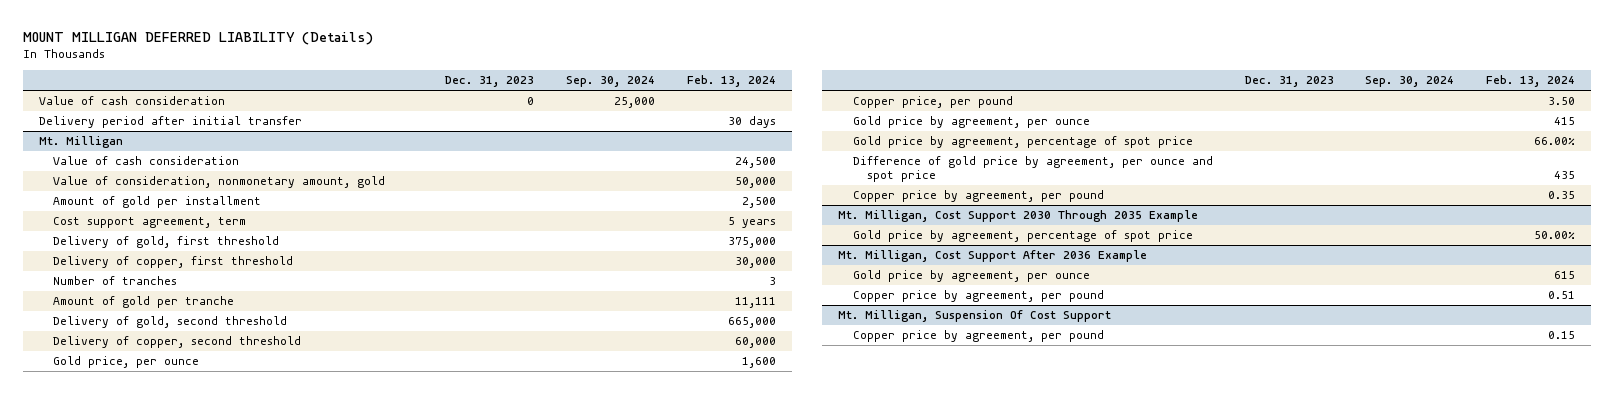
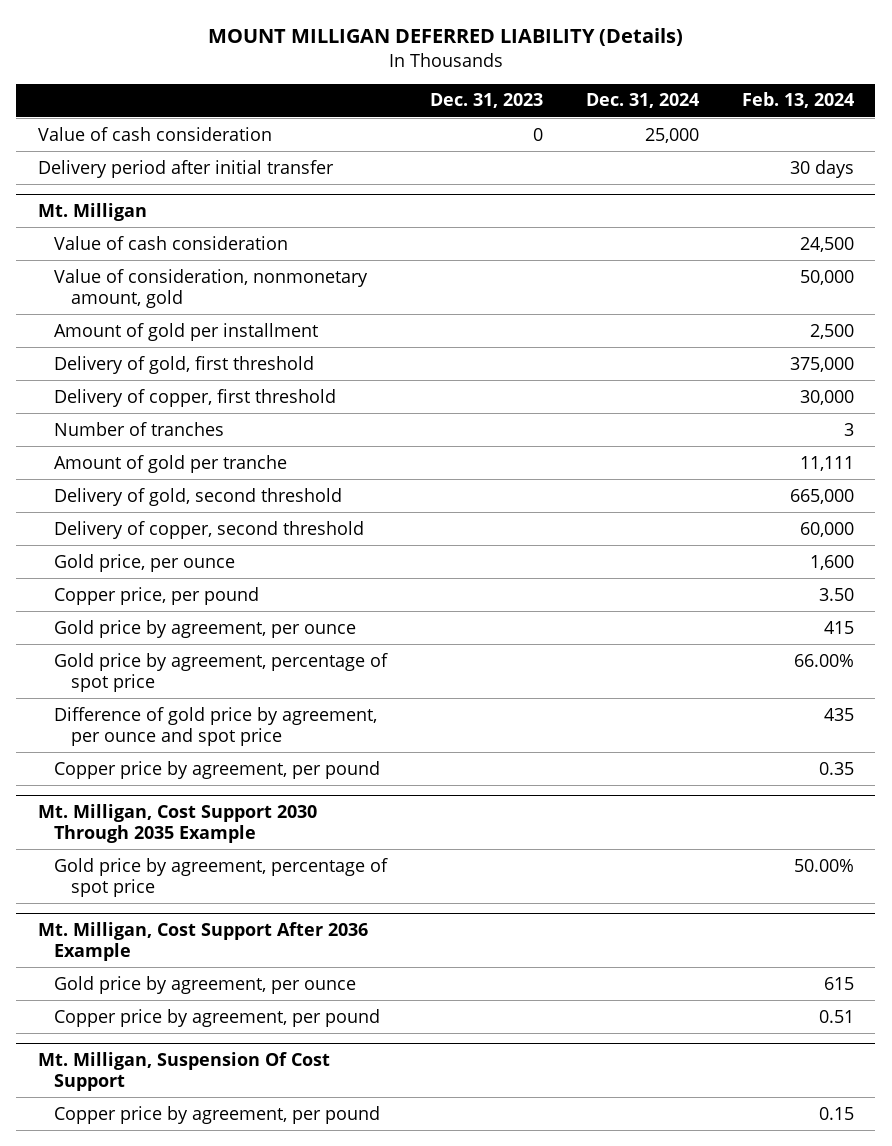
[566,76,656,88] Sep. 30, 2024 -> none
none -> [585,93,699,109] Dec. 31, 2024
[53,217,247,229] Cost support agreement, term -> none

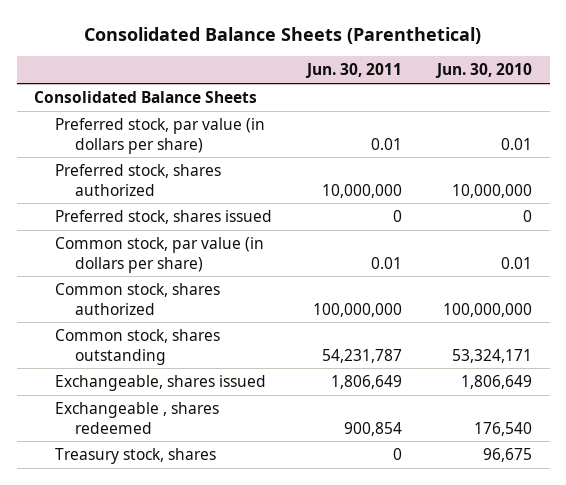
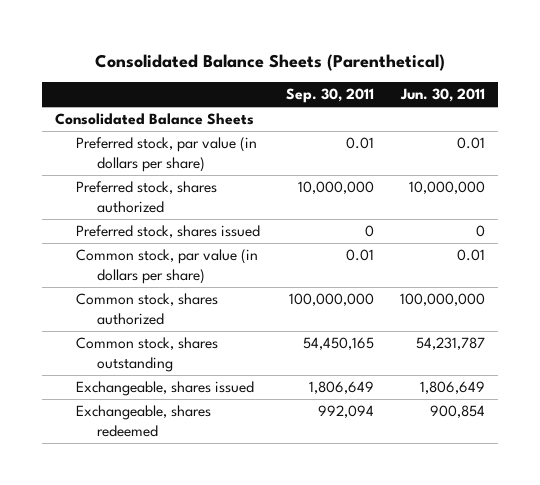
[435,63,533,79] Jun. 30, 2010 -> none
none -> [285,88,374,104] Sep. 30, 2011
[54,447,216,464] Treasury stock, shares -> none
[54,401,219,434] Exchangeable , shares redeemed -> [76,405,212,437] Exchangeable, shares redeemed

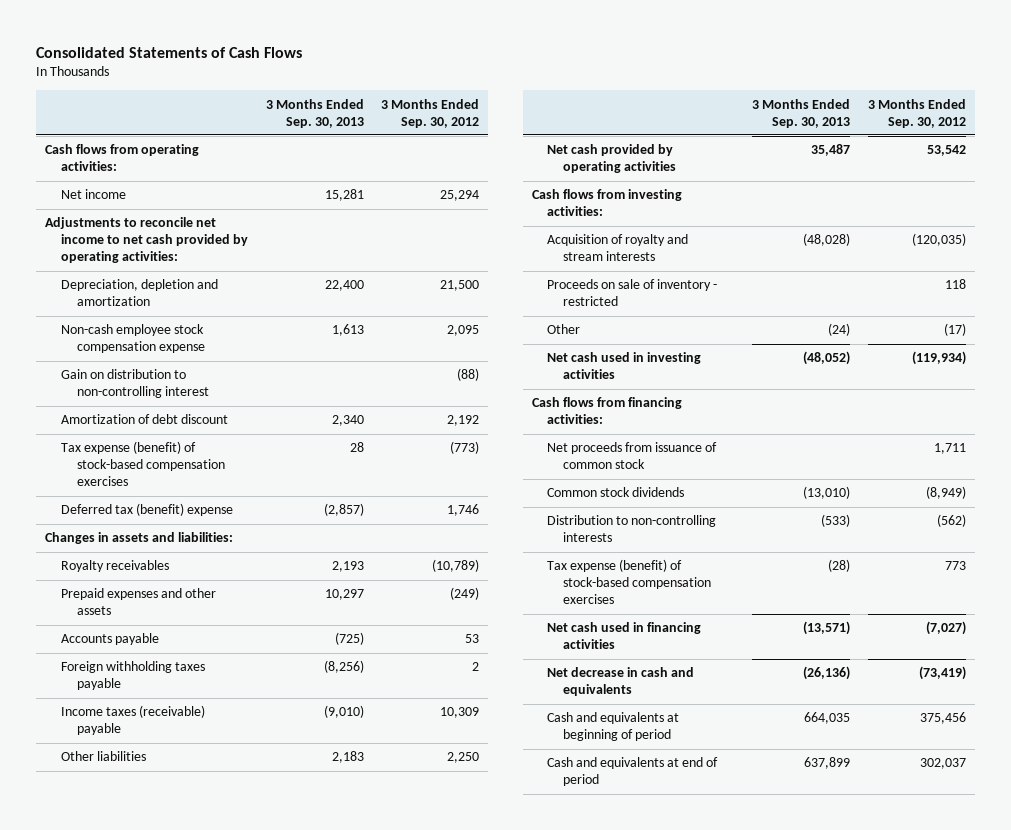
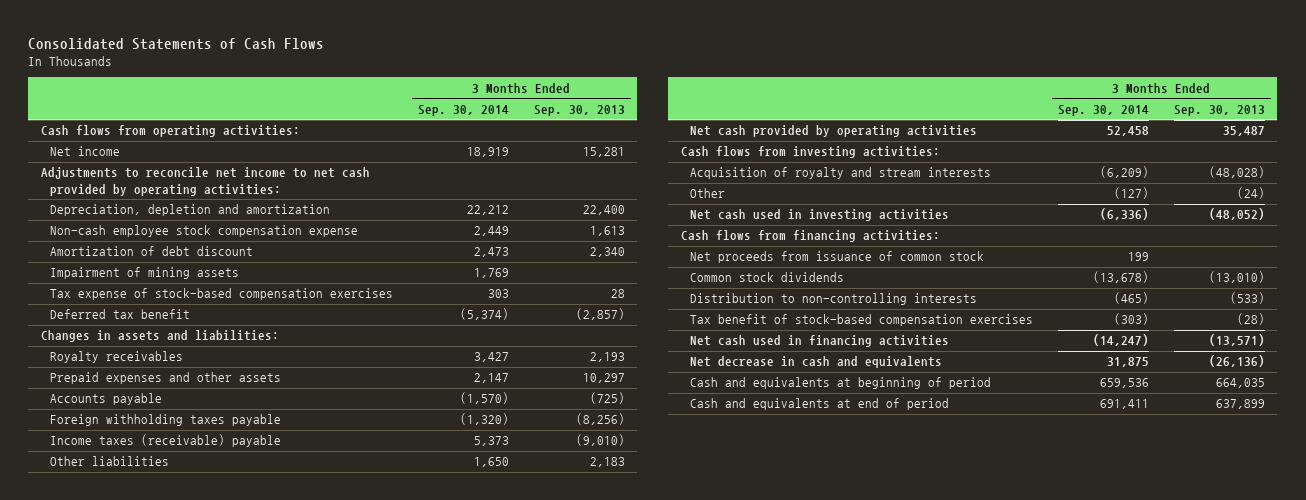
[381,98,480,128] 3 Months Ended Sep. 30, 2012 -> none
none -> [417,104,509,116] Sep. 30, 2014
[60,369,209,399] Gain on distribution to non-controlling interest -> none
none -> [50,267,240,280] Impairment of mining assets
[60,441,225,487] Tax expense (benefit) of stock-based compensation exercises -> [50,288,394,301] Tax expense of stock-based compensation exercises
[60,503,233,517] Deferred tax (benefit) expense -> [50,309,191,320] Deferred tax benefit
[547,279,718,307] Proceeds on sale of inventory - restricted -> none
[547,559,712,605] Tax expense (benefit) of stock-based compensation exercises -> [690,314,1034,327] Tax benefit of stock-based compensation exercises

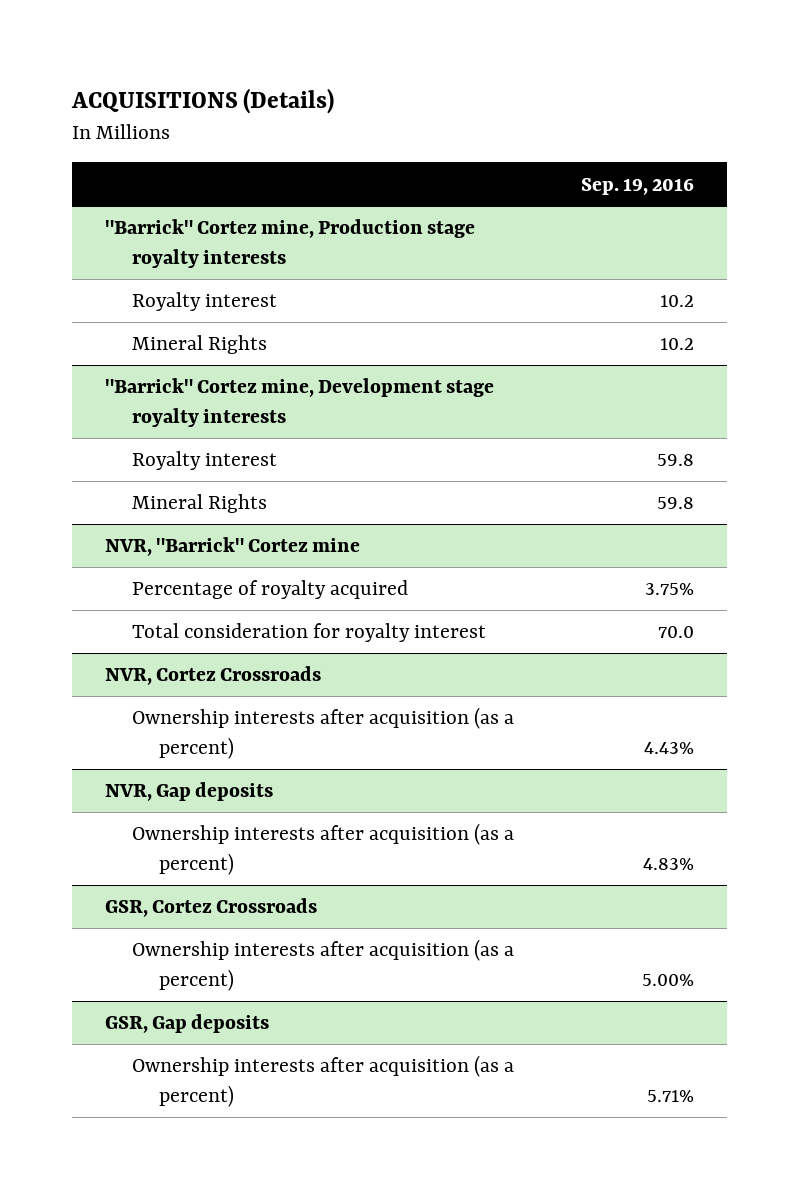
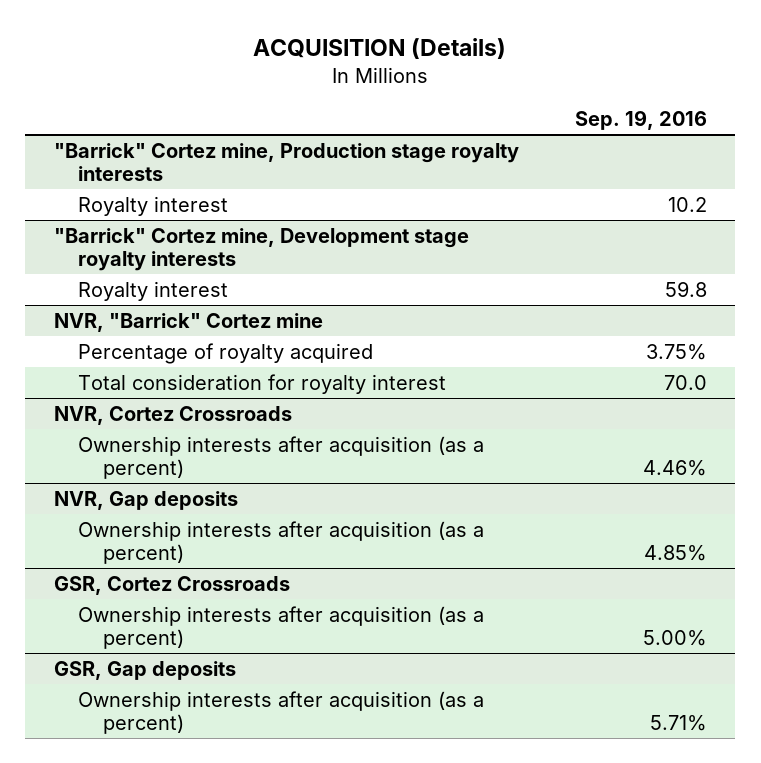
[71,88,335,115] ACQUISITIONS (Details) -> [253,38,507,60] ACQUISITION (Details)
[132,335,268,355] Mineral Rights -> none
[132,494,268,514] Mineral Rights -> none
[643,741,694,754] 4.43% -> [642,459,707,476] 4.46%
[642,857,694,870] 4.83% -> [643,544,707,561] 4.85%

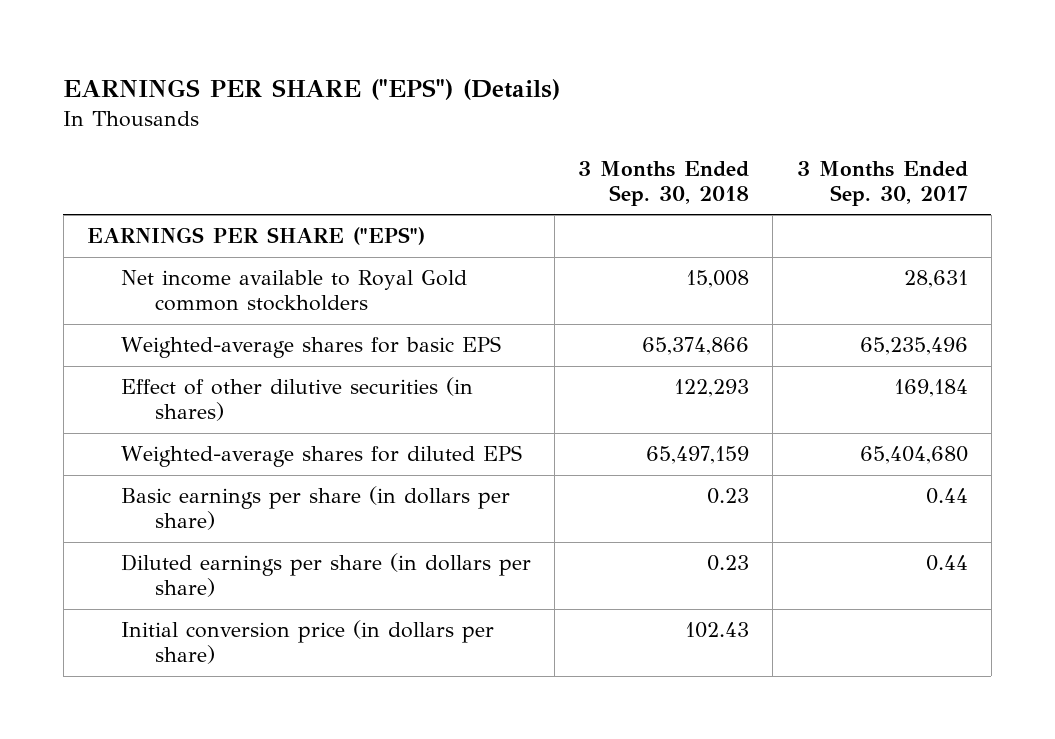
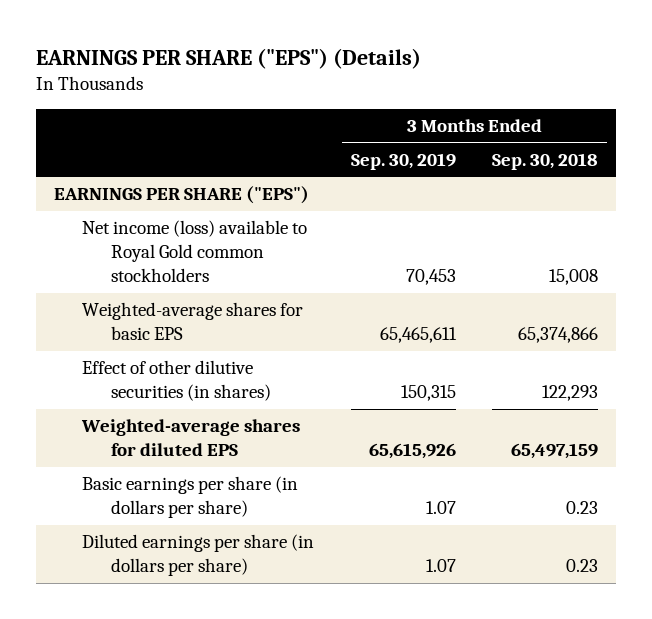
[796,160,968,207] 3 Months Ended Sep. 30, 2017 -> none
none -> [350,152,456,170] Sep. 30, 2019
[120,270,467,312] Net income available to Royal Gold common stockholders -> [82,220,308,283] Net income (loss) available to Royal Gold common stockholders
[120,620,494,665] Initial conversion price (in dollars per share) -> none

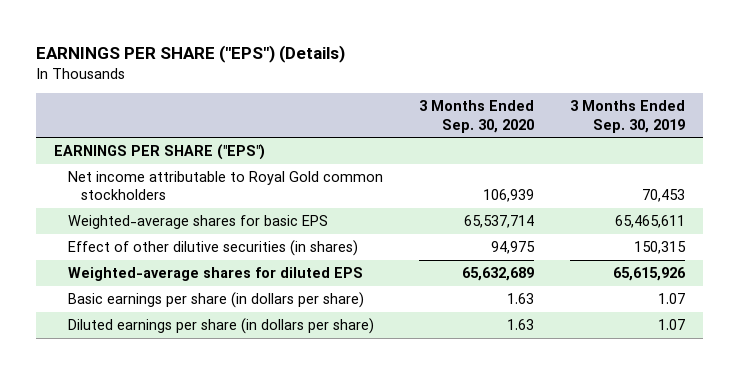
[492,152,599,170] Sep. 30, 2018 -> none
none -> [418,100,534,133] 3 Months Ended Sep. 30, 2020
[82,220,308,283] Net income (loss) available to Royal Gold common stockholders -> [67,171,383,201] Net income attributable to Royal Gold common stockholders

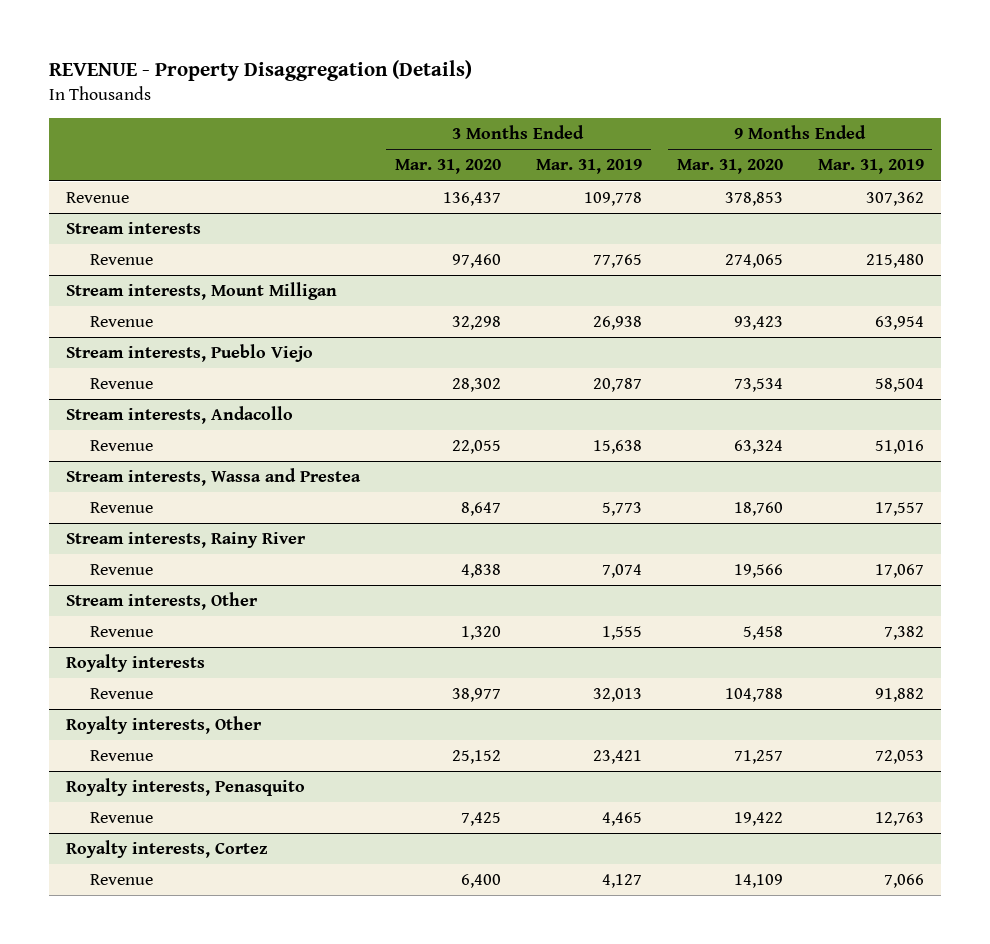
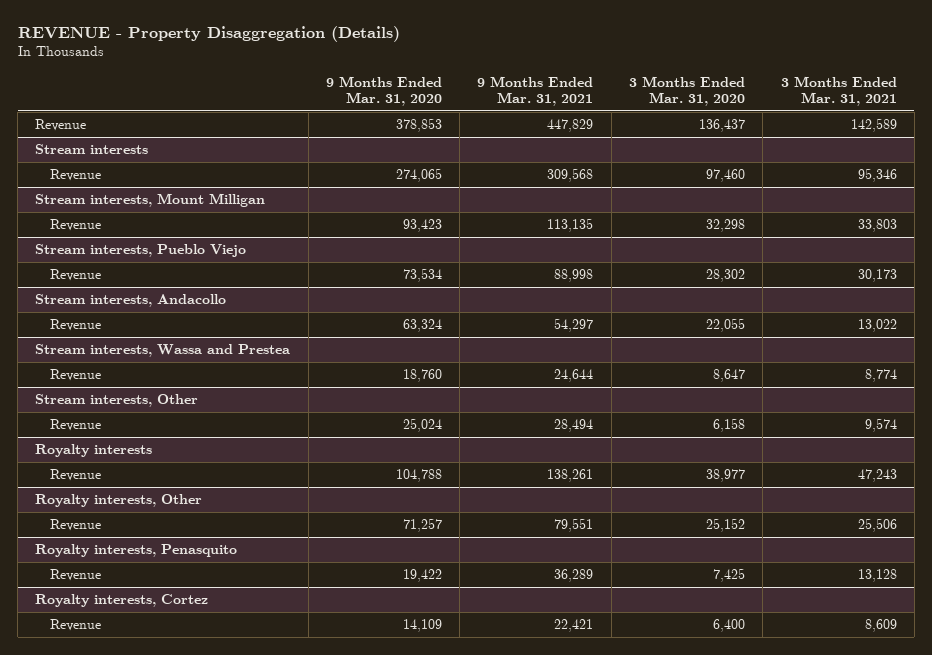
[535,159,642,175] Mar. 31, 2019 -> none
[817,159,924,175] Mar. 31, 2019 -> none
none -> [477,75,594,106] 9 Months Ended Mar. 31, 2021
none -> [780,75,897,106] 3 Months Ended Mar. 31, 2021
[66,532,307,549] Stream interests, Rainy River -> none
[89,564,153,576] Revenue -> none
[461,626,502,641] 1,320 -> [713,417,746,432] 6,158
[742,626,783,641] 5,458 -> [402,417,442,432] 25,024

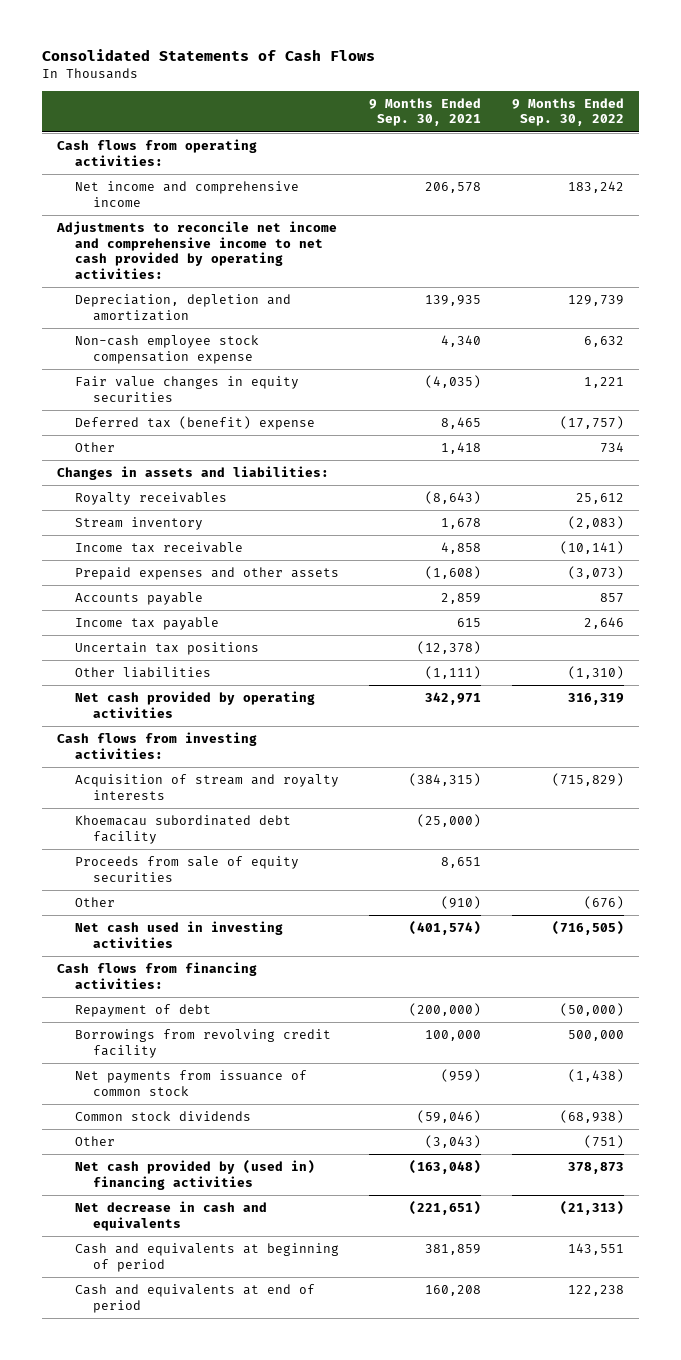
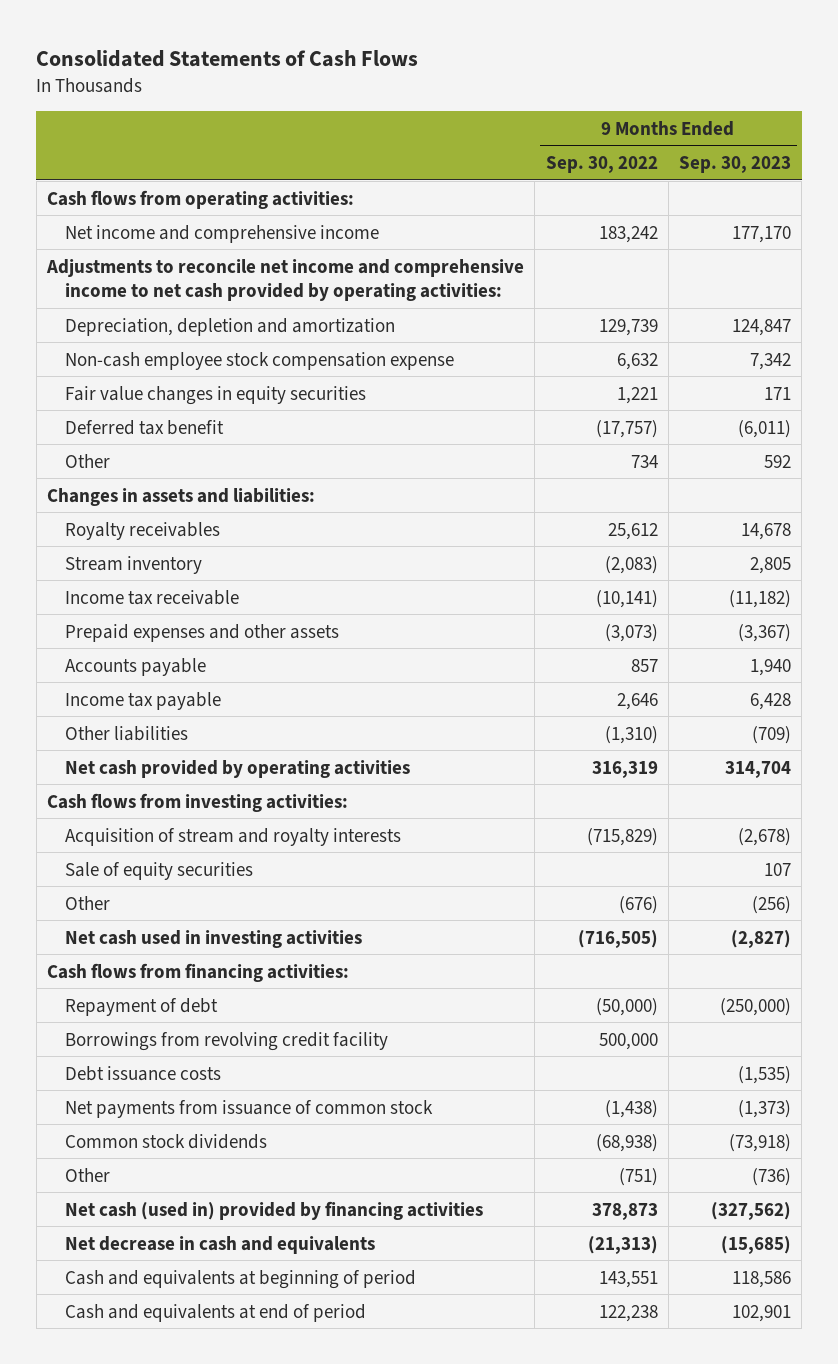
[369,97,482,127] 9 Months Ended Sep. 30, 2021 -> none
none -> [679,156,792,174] Sep. 30, 2023
[74,416,315,431] Deferred tax (benefit) expense -> [64,419,224,435] Deferred tax benefit
[74,642,259,656] Uncertain tax positions -> none
[74,815,291,844] Khoemacau subordinated debt facility -> none
[74,856,299,882] Proceeds from sale of equity securities -> [64,861,253,880] Sale of equity securities
none -> [64,1065,221,1081] Debt issuance costs
[74,1160,315,1190] Net cash provided by (used in) financing activities -> [64,1200,483,1220] Net cash (used in) provided by financing activities

